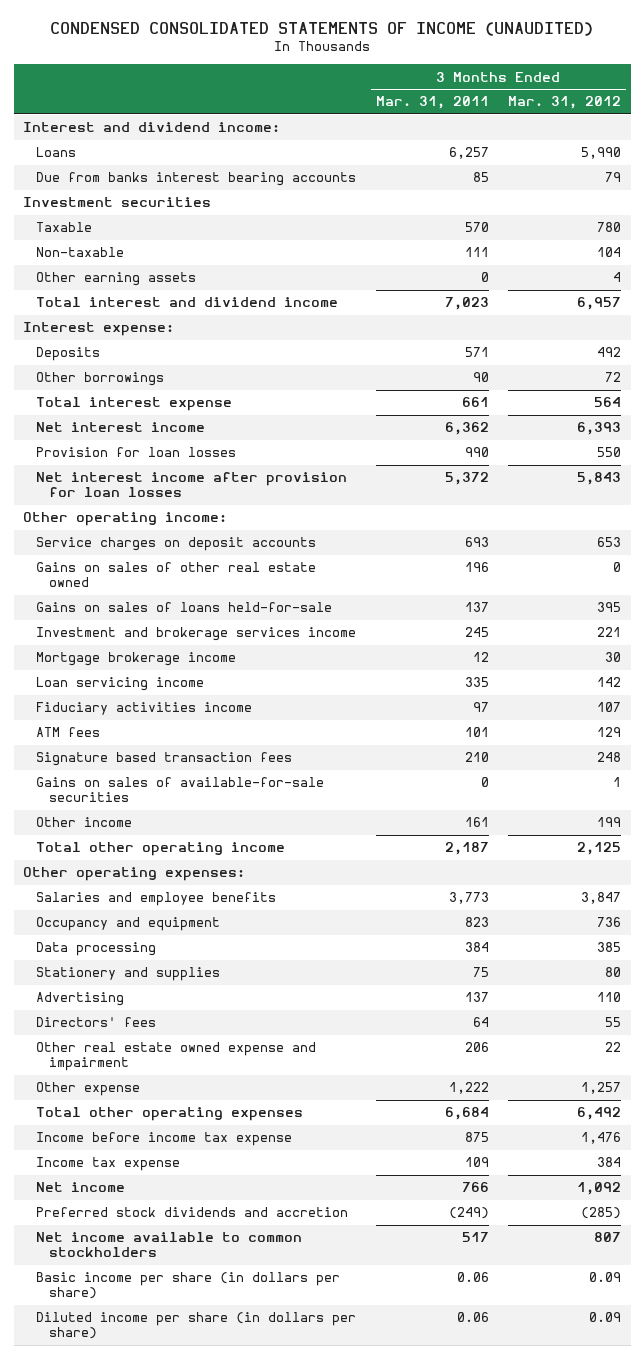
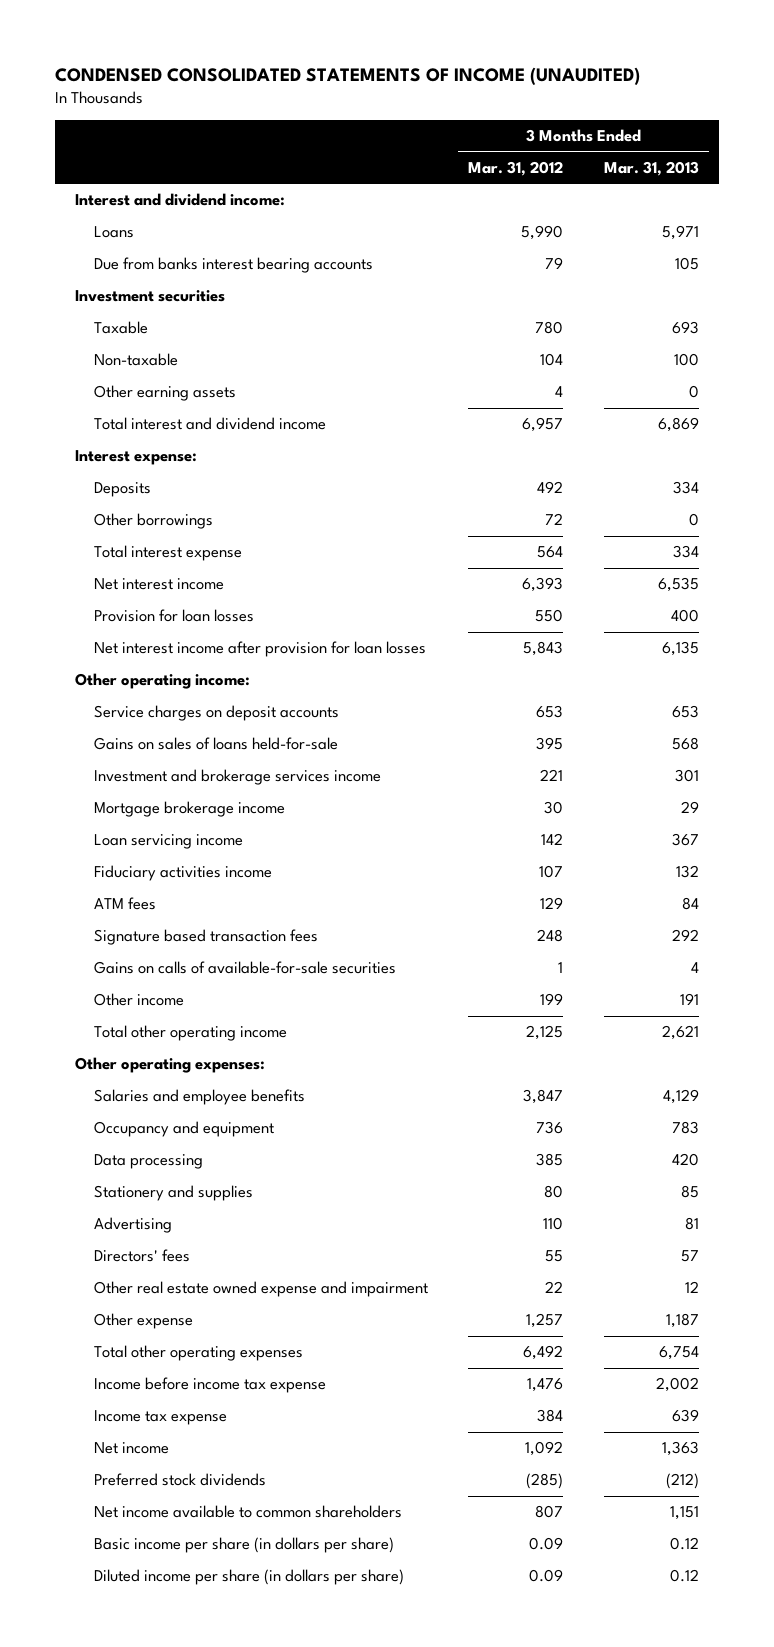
[375,96,489,110] Mar. 31, 2011 -> none
none -> [603,161,699,177] Mar. 31, 2013
[36,562,317,588] Gains on sales of other real estate owned -> none
[36,777,325,803] Gains on sales of available-for-sale securities -> [93,961,396,975] Gains on calls of available-for-sale securities
[36,1207,349,1218] Preferred stock dividends and accretion -> [93,1473,266,1487] Preferred stock dividends
[36,1232,303,1258] Net income available to common stockholders -> [93,1505,402,1519] Net income available to common shareholders

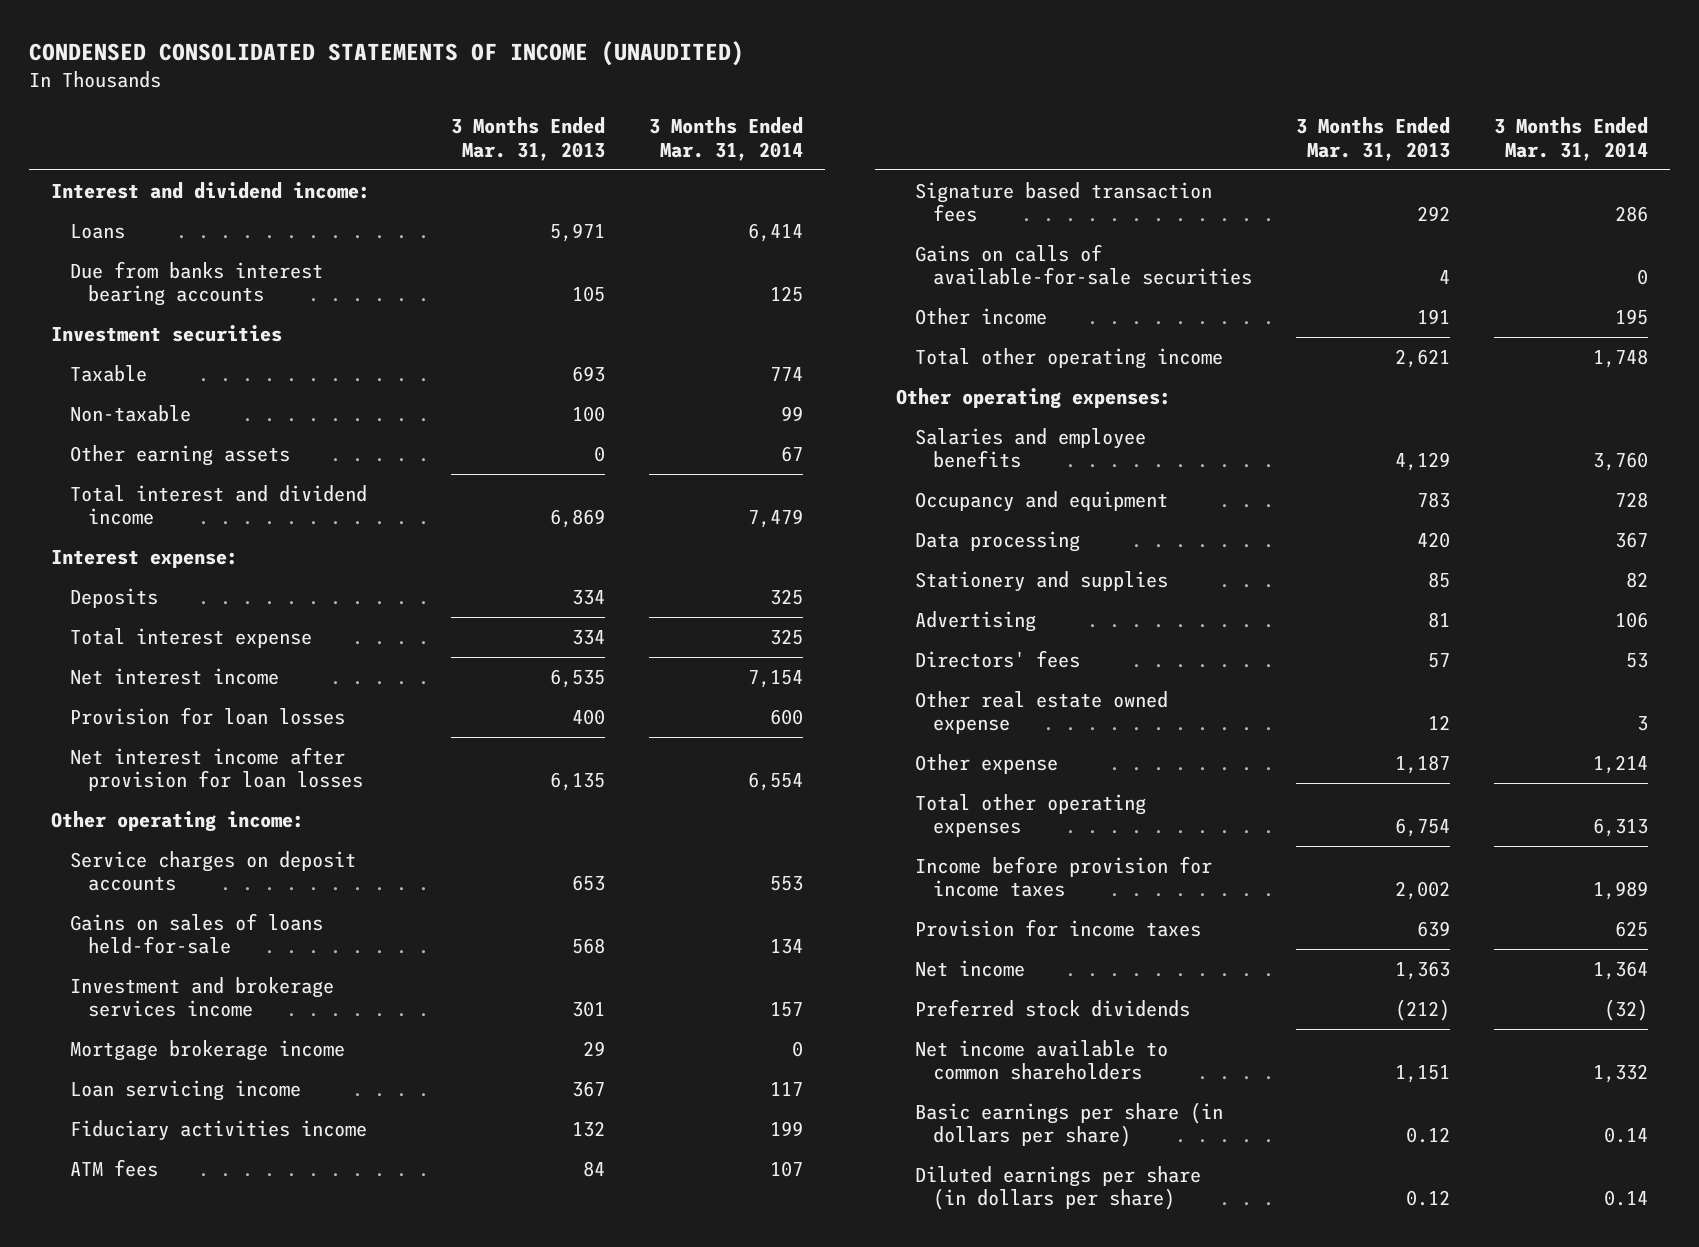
[468,161,564,177] Mar. 31, 2012 -> none
none -> [648,117,803,162] 3 Months Ended Mar. 31, 2014
[93,513,213,530] Other borrowings -> none
[93,1281,428,1298] Other real estate owned expense and impairment -> [914,690,1168,735] Other real estate owned expense
[93,1377,326,1394] Income before income tax expense -> [914,855,1212,898] Income before provision for income taxes
[93,1410,227,1426] Income tax expense -> [914,918,1201,937] Provision for income taxes
[93,1537,394,1554] Basic income per share (in dollars per share) -> [914,1101,1223,1148] Basic earnings per share (in dollars per share)
[93,1569,404,1586] Diluted income per share (in dollars per share) -> [914,1165,1201,1211] Diluted earnings per share (in dollars per share)

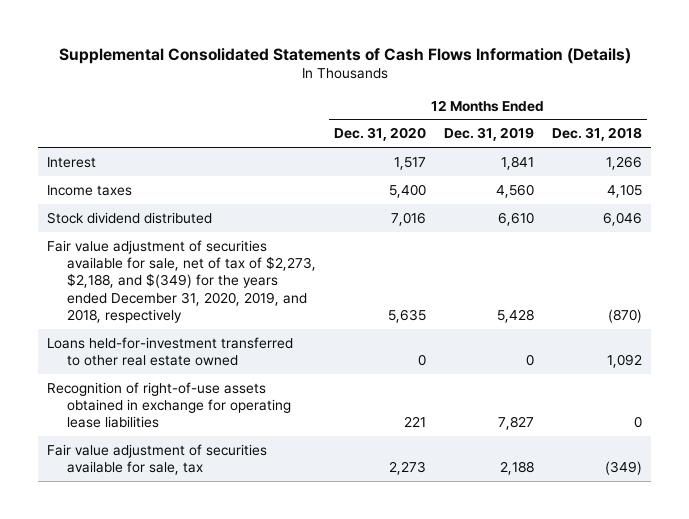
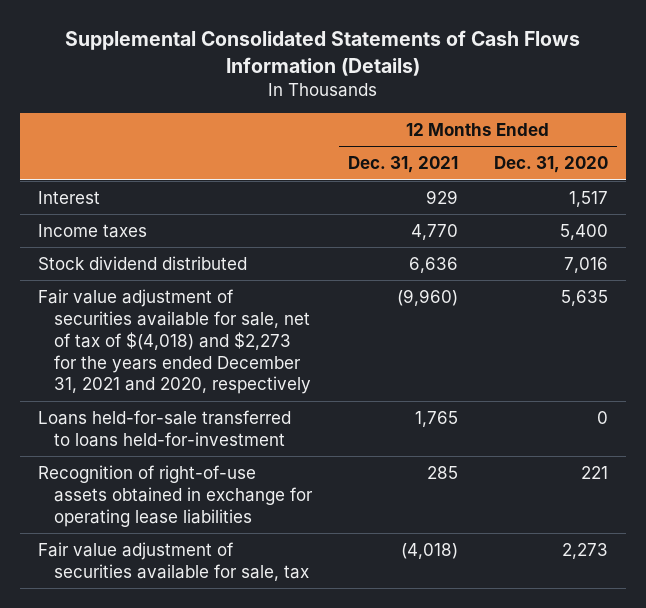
[443,127,534,142] Dec. 31, 2019 -> none
[552,127,643,142] Dec. 31, 2018 -> none
none -> [348,156,459,174] Dec. 31, 2021
[47,239,316,324] Fair value adjustment of securities available for sale, net of tax of $2,273, $2,188, and $(349) for the years ended December 31, 2020, 2019, and 2018, respectively -> [37,288,312,395] Fair value adjustment of securities available for sale, net of tax of $(4,018) and $2,273 for the years ended December 31, 2021 and 2020, respectively
[47,336,294,367] Loans held-for-investment transferred to other real estate owned -> [37,409,291,447] Loans held-for-sale transferred to loans held-for-investment

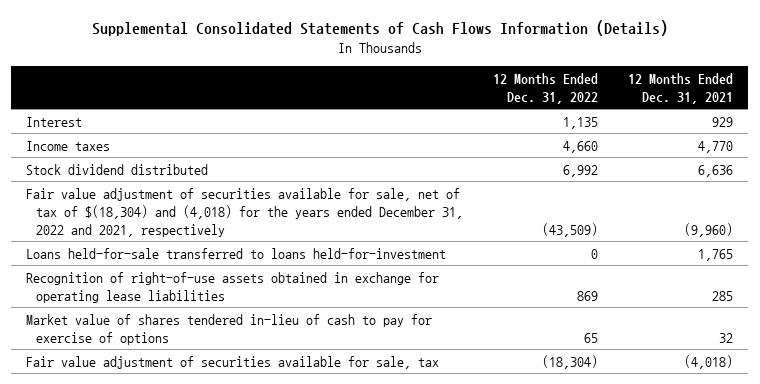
[493,156,608,174] Dec. 31, 2020 -> none
none -> [493,72,599,104] 12 Months Ended Dec. 31, 2022
[37,288,312,395] Fair value adjustment of securities available for sale, net of tax of $(4,018) and $2,273 for the years ended December 31, 2021 and 2020, respectively -> [26,187,464,237] Fair value adjustment of securities available for sale, net of tax of $(18,304) and (4,018) for the years ended December 31, 2022 and 2021, respectively
none -> [26,313,433,345] Market value of shares tendered in-lieu of cash to pay for exercise of options

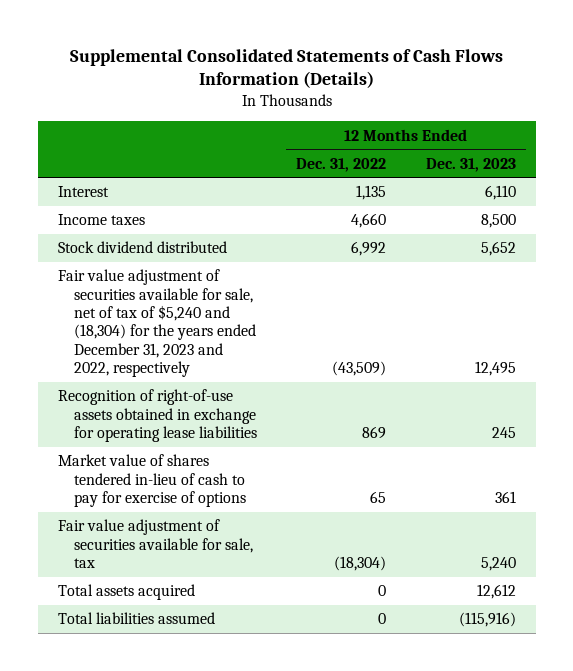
[628,72,734,104] 12 Months Ended Dec. 31, 2021 -> none
none -> [425,157,516,172] Dec. 31, 2023
[26,247,447,259] Loans held-for-sale transferred to loans held-for-investment -> none
[26,187,464,237] Fair value adjustment of securities available for sale, net of tax of $(18,304) and (4,018) for the years ended December 31, 2022 and 2021, respectively -> [57,269,256,377] Fair value adjustment of securities available for sale, net of tax of $5,240 and (18,304) for the years ended December 31, 2023 and 2022, respectively
none -> [57,584,195,601] Total assets acquired
none -> [57,612,215,625] Total liabilities assumed

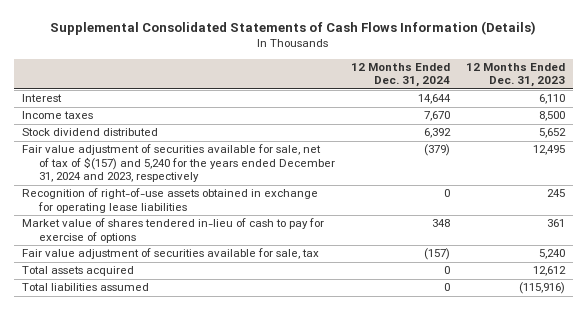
[296,157,387,172] Dec. 31, 2022 -> none
none -> [350,63,450,88] 12 Months Ended Dec. 31, 2024
[57,269,256,377] Fair value adjustment of securities available for sale, net of tax of $5,240 and (18,304) for the years ended December 31, 2023 and 2022, respectively -> [21,144,336,183] Fair value adjustment of securities available for sale, net of tax of $(157) and 5,240 for the years ended December 31, 2024 and 2023, respectively

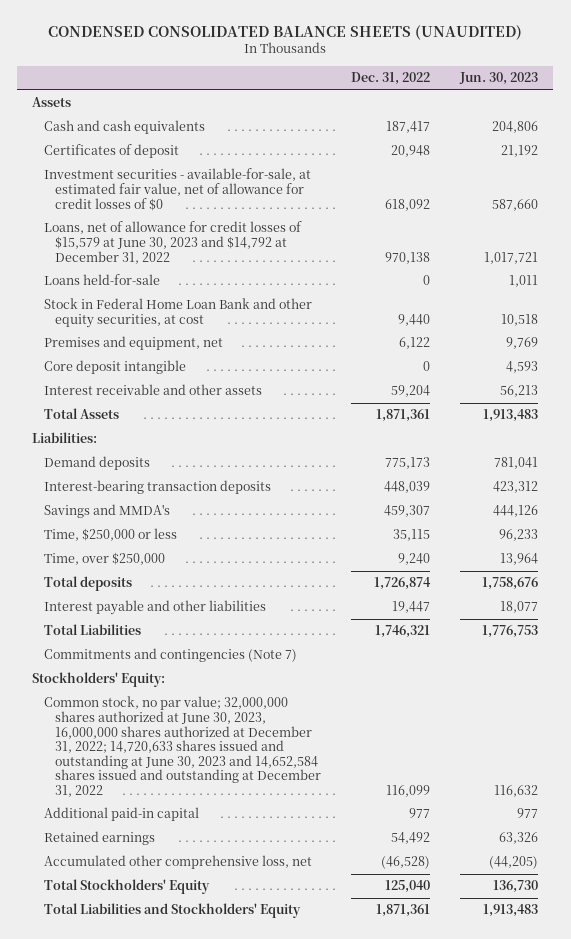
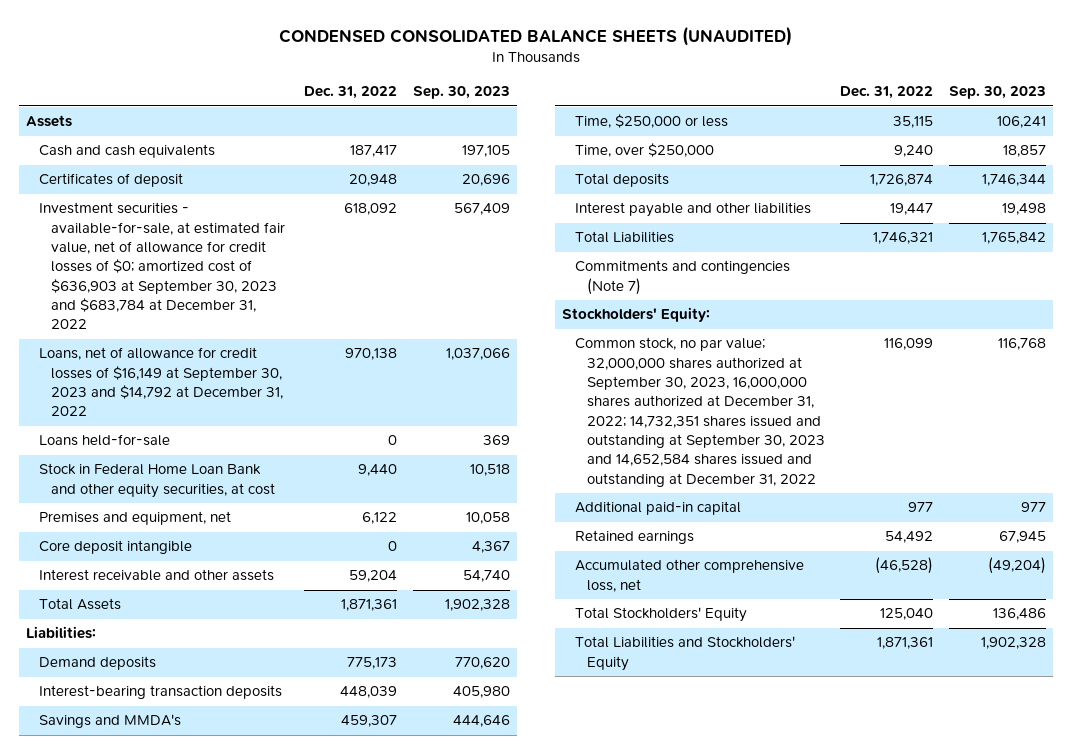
[459,72,539,86] Jun. 30, 2023 -> none
none -> [412,86,510,100] Sep. 30, 2023
[43,168,311,211] Investment securities - available-for-sale, at estimated fair value, net of allowance for credit losses of $0 -> [38,202,285,330] Investment securities - available-for-sale, at estimated fair value, net of allowance for credit losses of $0; amortized cost of $636,903 at September 30, 2023 and $683,784 at December 31, 2022
[43,221,302,264] Loans, net of allowance for credit losses of $15,579 at June 30, 2023 and $14,792 at December 31, 2022 -> [38,347,283,417] Loans, net of allowance for credit losses of $16,149 at September 30, 2023 and $14,792 at December 31, 2022
[43,696,322,797] Common stock, no par value; 32,000,000 shares authorized at June 30, 2023, 16,000,000 shares authorized at December 31, 2022; 14,720,633 shares issued and outstanding at June 30, 2023 and 14,652,584 shares issued and outstanding at December 31, 2022 -> [574,337,825,487] Common stock, no par value; 32,000,000 shares authorized at September 30, 2023, 16,000,000 shares authorized at December 31, 2022; 14,732,351 shares issued and outstanding at September 30, 2023 and 14,652,584 shares issued and outstanding at December 31, 2022

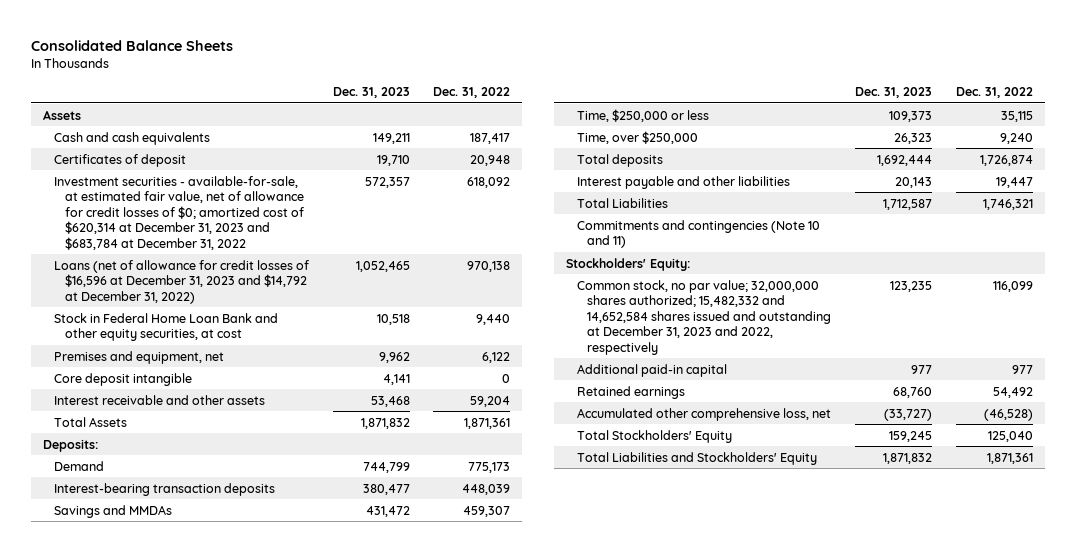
[278,25,792,46] CONDENSED CONSOLIDATED BALANCE SHEETS (UNAUDITED) -> [31,39,234,51] Consolidated Balance Sheets
[412,86,510,100] Sep. 30, 2023 -> none
none -> [332,87,410,99] Dec. 31, 2023
[38,434,170,447] Loans held-for-sale -> none
[38,202,285,330] Investment securities - available-for-sale, at estimated fair value, net of allowance for credit losses of $0; amortized cost of $636,903 at September 30, 2023 and $683,784 at December 31, 2022 -> [53,175,304,250] Investment securities - available-for-sale, at estimated fair value, net of allowance for credit losses of $0; amortized cost of $620,314 at December 31, 2023 and $683,784 at December 31, 2022
[38,347,283,417] Loans, net of allowance for credit losses of $16,149 at September 30, 2023 and $14,792 at December 31, 2022 -> [53,259,309,304] Loans (net of allowance for credit losses of $16,596 at December 31, 2023 and $14,792 at December 31, 2022)
[26,626,97,640] Liabilities: -> none
none -> [43,438,99,452] Deposits:
[38,656,156,671] Demand deposits -> [53,460,104,471] Demand
[38,714,181,729] Savings and MMDA's -> [53,504,172,518] Savings and MMDAs
[574,260,790,295] Commitments and contingencies (Note 7) -> [576,219,820,249] Commitments and contingencies (Note 10 and 11)
[574,337,825,487] Common stock, no par value; 32,000,000 shares authorized at September 30, 2023, 16,000,000 shares authorized at December 31, 2022; 14,732,351 shares issued and outstanding at September 30, 2023 and 14,652,584 shares issued and outstanding at December 31, 2022 -> [576,279,832,355] Common stock, no par value; 32,000,000 shares authorized; 15,482,332 and 14,652,584 shares issued and outstanding at December 31, 2023 and 2022, respectively

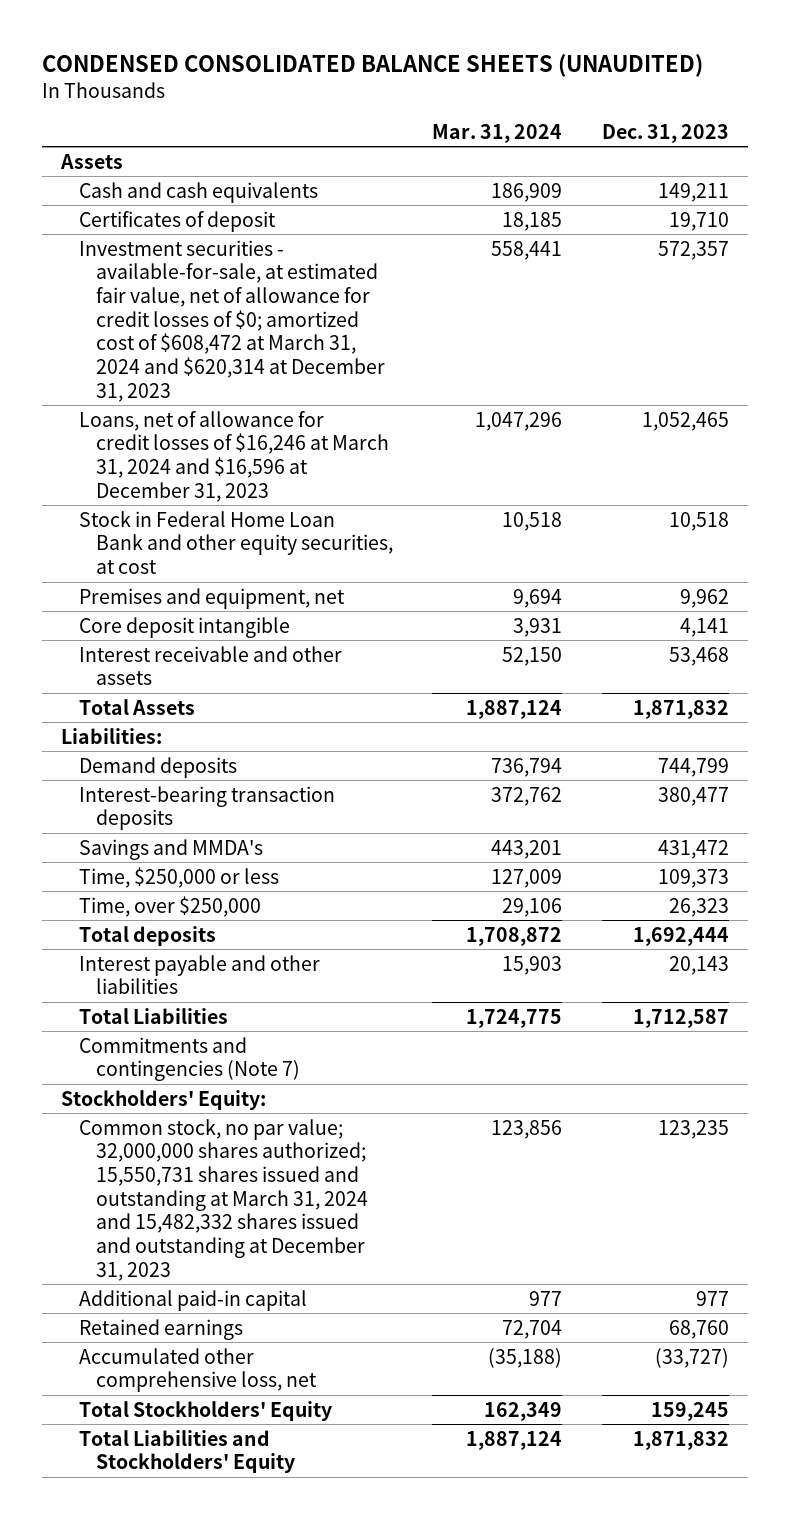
[31,39,234,51] Consolidated Balance Sheets -> [41,53,703,77] CONDENSED CONSOLIDATED BALANCE SHEETS (UNAUDITED)
[433,87,511,99] Dec. 31, 2022 -> none
none -> [432,123,563,143] Mar. 31, 2024
[53,175,304,250] Investment securities - available-for-sale, at estimated fair value, net of allowance for credit losses of $0; amortized cost of $620,314 at December 31, 2023 and $683,784 at December 31, 2022 -> [78,239,386,402] Investment securities - available-for-sale, at estimated fair value, net of allowance for credit losses of $0; amortized cost of $608,472 at March 31, 2024 and $620,314 at December 31, 2023
[53,259,309,304] Loans (net of allowance for credit losses of $16,596 at December 31, 2023 and $14,792 at December 31, 2022) -> [78,410,390,502] Loans, net of allowance for credit losses of $16,246 at March 31, 2024 and $16,596 at December 31, 2023
[43,438,99,452] Deposits: -> none
none -> [61,727,163,744] Liabilities:
[53,460,104,471] Demand -> [78,756,237,778] Demand deposits
[53,504,172,518] Savings and MMDAs -> [78,838,263,860] Savings and MMDA's
[576,219,820,249] Commitments and contingencies (Note 10 and 11) -> [78,1036,301,1082] Commitments and contingencies (Note 7)
[576,279,832,355] Common stock, no par value; 32,000,000 shares authorized; 15,482,332 and 14,652,584 shares issued and outstanding at December 31, 2023 and 2022, respectively -> [78,1118,369,1281] Common stock, no par value; 32,000,000 shares authorized; 15,550,731 shares issued and outstanding at March 31, 2024 and 15,482,332 shares issued and outstanding at December 31, 2023

